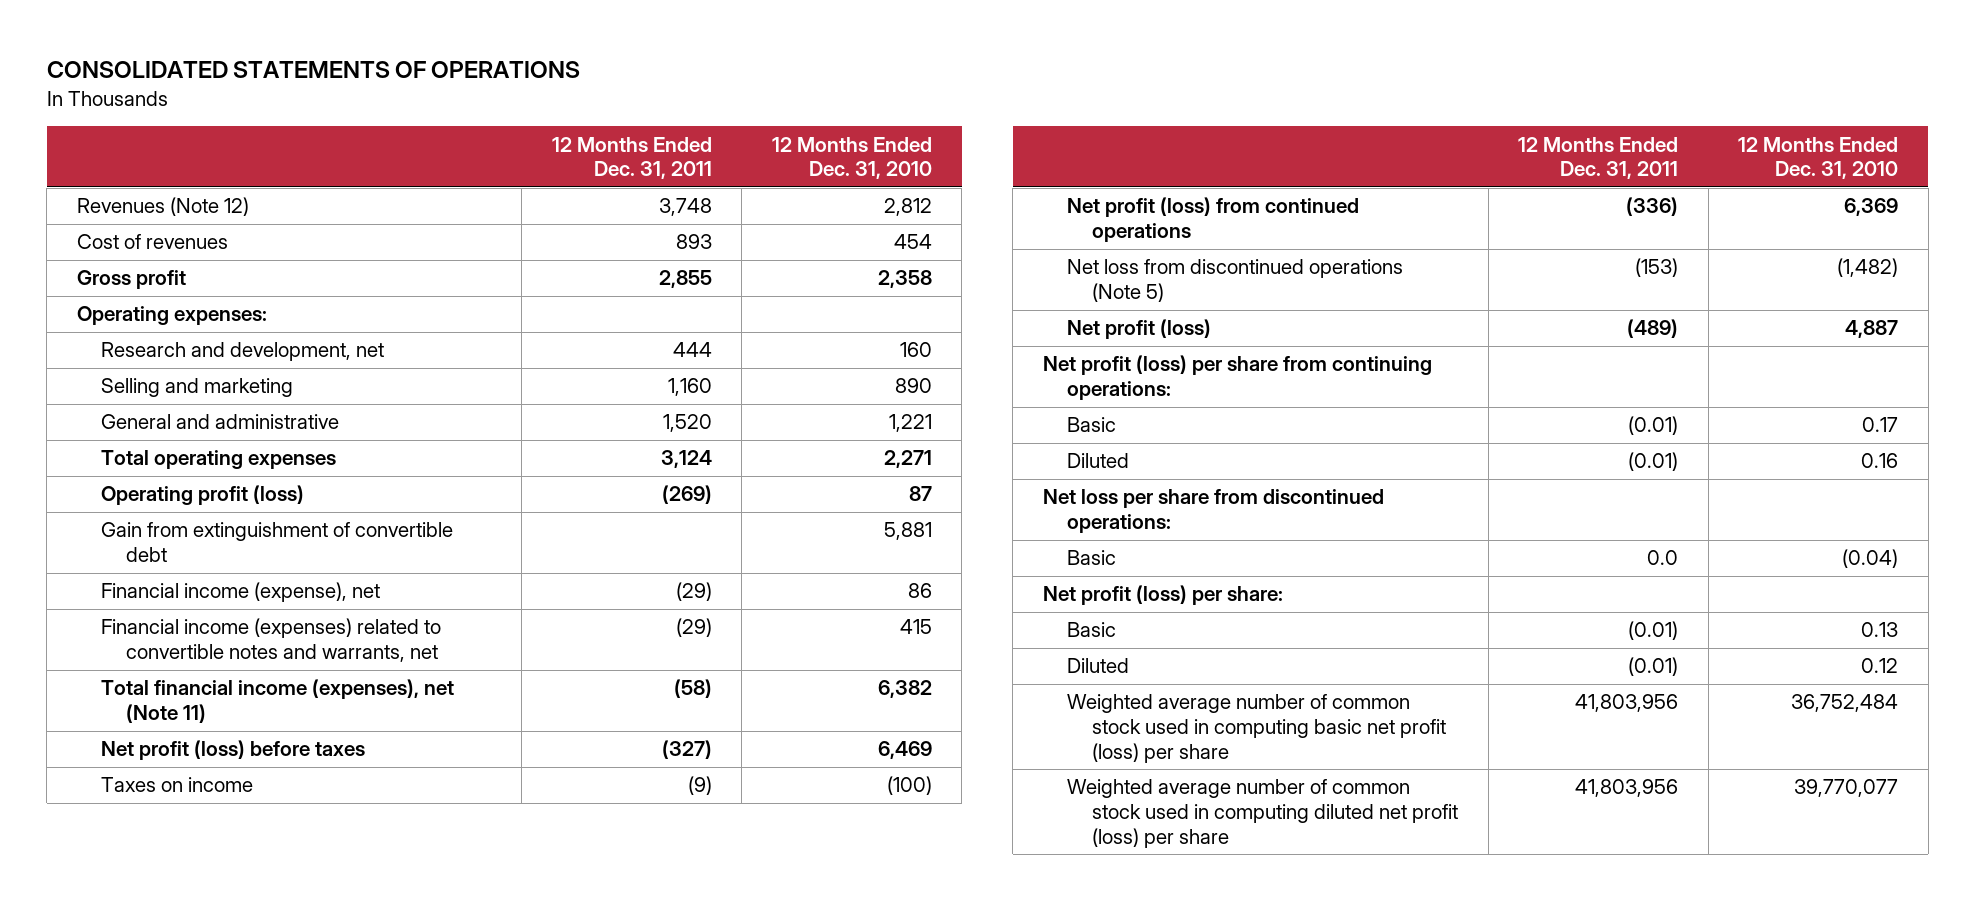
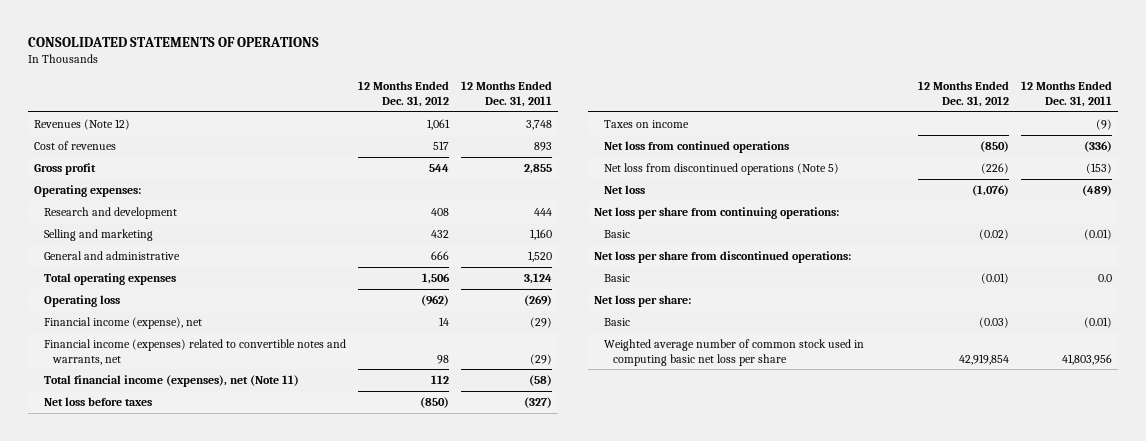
[771,136,932,180] 12 Months Ended Dec. 31, 2010 -> none
none -> [357,81,449,107] 12 Months Ended Dec. 31, 2012
[101,342,385,362] Research and development, net -> [43,206,177,219] Research and development
[101,522,454,563] Gain from extinguishment of convertible debt -> none
[101,485,305,506] Operating profit (loss) -> [43,294,120,307] Operating loss
[101,740,366,761] Net profit (loss) before taxes -> [43,396,152,406] Net loss before taxes
[1067,197,1360,243] Net profit (loss) from continued operations -> [603,140,789,153] Net loss from continued operations
[1067,319,1212,340] Net profit (loss) -> [603,184,645,194] Net loss
[1042,355,1432,401] Net profit (loss) per share from continuing operations: -> [594,206,840,219] Net loss per share from continuing operations:
[1067,453,1130,469] Diluted -> none
[1042,585,1283,606] Net profit (loss) per share: -> [594,294,692,307] Net loss per share:
[1067,658,1130,674] Diluted -> none
[1067,779,1459,848] Weighted average number of common stock used in computing diluted net profit (loss) per share -> none
[1067,694,1447,763] Weighted average number of common stock used in computing basic net profit (loss) per share -> [603,338,864,366] Weighted average number of common stock used in computing basic net loss per share

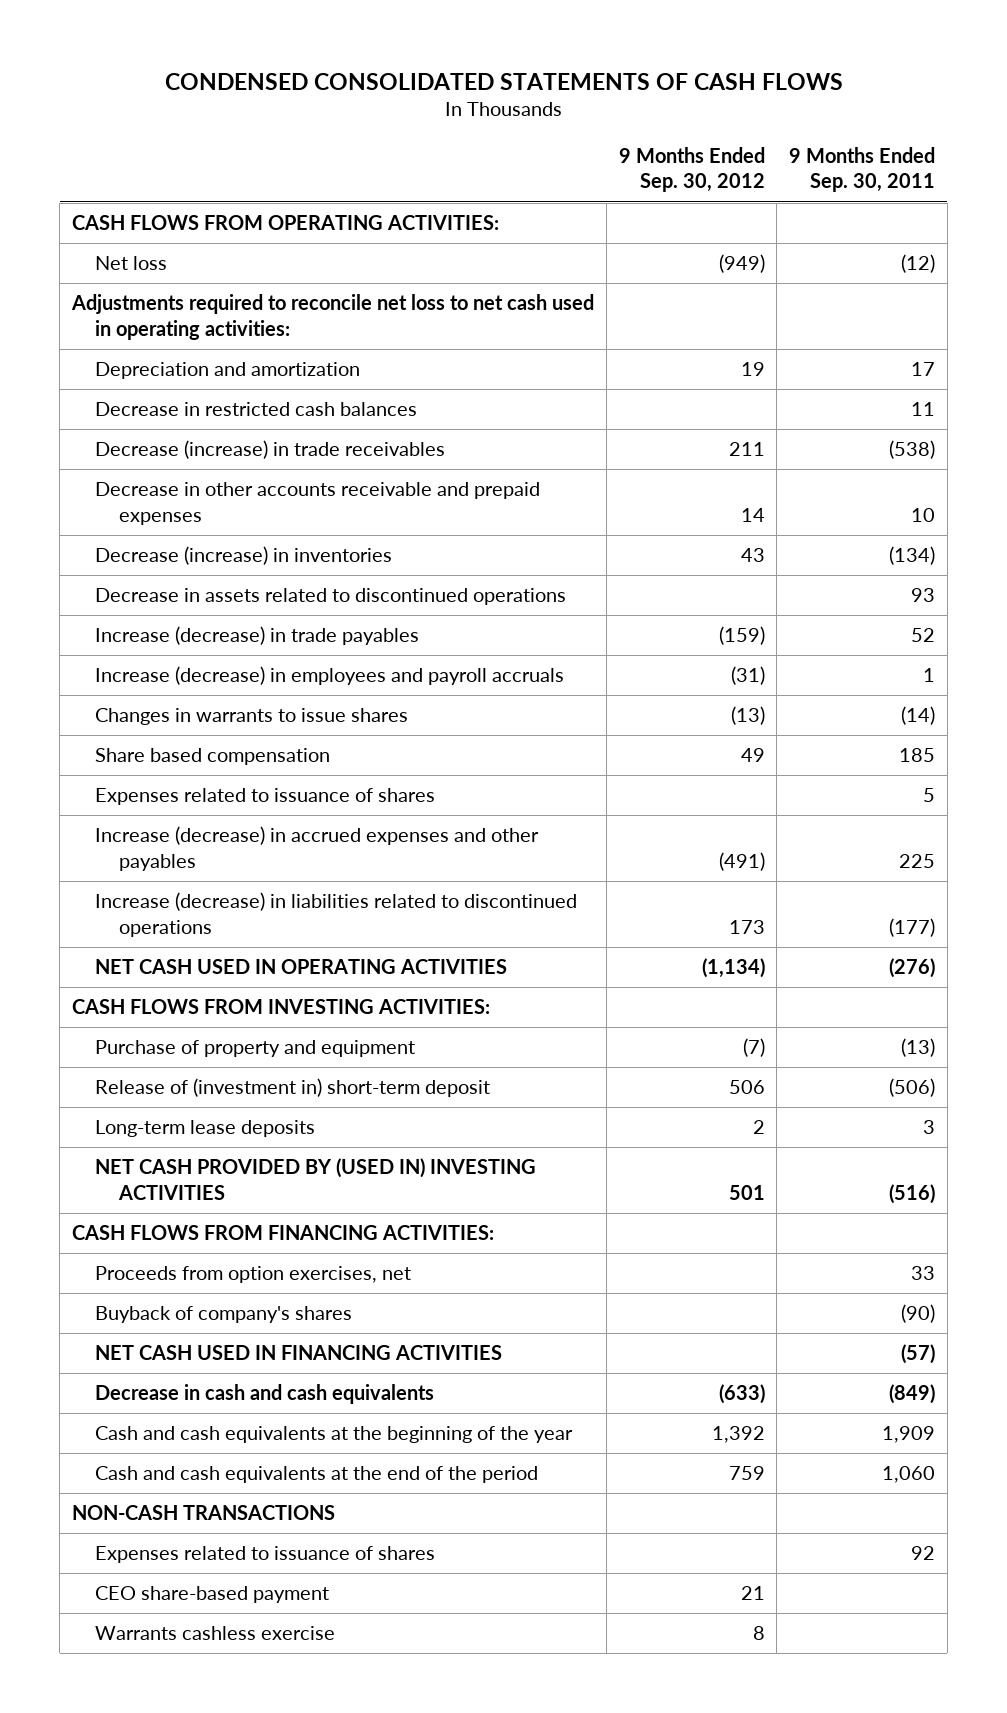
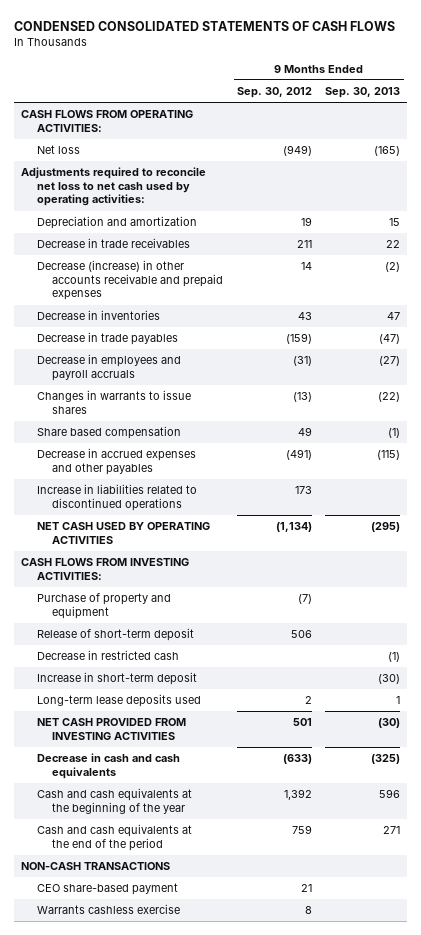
[788,147,935,193] 9 Months Ended Sep. 30, 2011 -> none
none -> [325,87,401,99] Sep. 30, 2013
[71,294,595,340] Adjustments required to reconcile net loss to net cash used in operating activities: -> [21,167,207,207] Adjustments required to reconcile net loss to net cash used by operating activities:
[95,402,418,417] Decrease in restricted cash balances -> none
[95,588,567,606] Decrease in assets related to discontinued operations -> none
[95,440,446,460] Decrease (increase) in trade receivables -> [36,238,190,249] Decrease in trade receivables
[95,482,541,525] Decrease in other accounts receivable and prepaid expenses -> [36,260,224,301] Decrease (increase) in other accounts receivable and prepaid expenses
[95,546,393,566] Decrease (increase) in inventories -> [36,310,160,321] Decrease in inventories
[95,626,420,646] Increase (decrease) in trade payables -> [36,332,178,346] Decrease in trade payables
[95,666,565,686] Increase (decrease) in employees and payroll accruals -> [36,354,181,381] Decrease in employees and payroll accruals
[95,788,436,806] Expenses related to issuance of shares -> none
[95,826,540,871] Increase (decrease) in accrued expenses and other payables -> [36,448,196,475] Decrease in accrued expenses and other payables
[95,892,578,937] Increase (decrease) in liabilities related to discontinued operations -> [36,484,197,511] Increase in liabilities related to discontinued operations
[95,959,508,975] NET CASH USED IN OPERATING ACTIVITIES -> [36,522,210,544] NET CASH USED BY OPERATING ACTIVITIES
[72,1225,495,1241] CASH FLOWS FROM FINANCING ACTIVITIES: -> none
[95,1266,412,1284] Proceeds from option exercises, net -> none
[95,1306,353,1324] Buyback of company's shares -> none
[95,1345,503,1361] NET CASH USED IN FINANCING ACTIVITIES -> none
[95,1078,491,1098] Release of (investment in) short-term deposit -> [36,628,194,642] Release of short-term deposit
none -> [36,650,179,661] Decrease in restricted cash
none -> [36,672,197,686] Increase in short-term deposit
[95,1120,316,1138] Long-term lease deposits -> [36,694,201,708] Long-term lease deposits used
[95,1158,537,1200] NET CASH PROVIDED BY (USED IN) INVESTING ACTIVITIES -> [36,718,186,740] NET CASH PROVIDED FROM INVESTING ACTIVITIES
[95,1546,436,1564] Expenses related to issuance of shares -> none

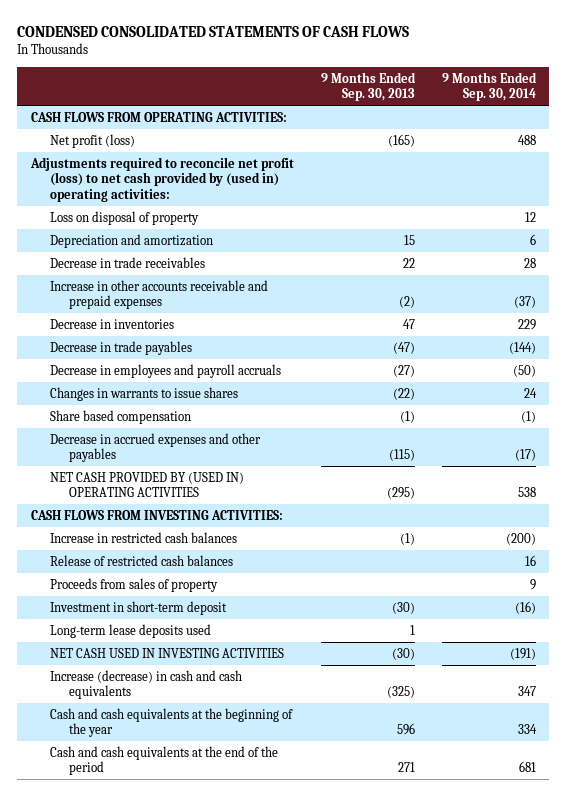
[236,87,312,99] Sep. 30, 2012 -> none
none -> [441,71,537,102] 9 Months Ended Sep. 30, 2014
[36,145,80,155] Net loss -> [50,133,136,148] Net profit (loss)
[21,167,207,207] Adjustments required to reconcile net loss to net cash used by operating activities: -> [29,156,294,202] Adjustments required to reconcile net profit (loss) to net cash provided by (used in) operating activities:
none -> [50,210,200,225] Loss on disposal of property
[36,260,224,301] Decrease (increase) in other accounts receivable and prepaid expenses -> [50,279,269,310] Increase in other accounts receivable and prepaid expenses
[36,484,197,511] Increase in liabilities related to discontinued operations -> none
[36,522,210,544] NET CASH USED BY OPERATING ACTIVITIES -> [50,471,245,498] NET CASH PROVIDED BY (USED IN) OPERATING ACTIVITIES
[36,593,171,619] Purchase of property and equipment -> none
[36,628,194,642] Release of short-term deposit -> none
[36,650,179,661] Decrease in restricted cash -> [50,531,238,543] Increase in restricted cash balances
none -> [50,554,234,566] Release of restricted cash balances
none -> [50,577,219,592] Proceeds from sales of property
[36,672,197,686] Increase in short-term deposit -> [50,600,228,615] Investment in short-term deposit
[36,718,186,740] NET CASH PROVIDED FROM INVESTING ACTIVITIES -> [50,647,285,658] NET CASH USED IN INVESTING ACTIVITIES
[36,753,180,779] Decrease in cash and cash equivalents -> [50,669,243,700] Increase (decrease) in cash and cash equivalents
[21,862,171,871] NON-CASH TRANSACTIONS -> none
[36,883,178,896] CEO share-based payment -> none
[36,904,180,915] Warrants cashless exercise -> none

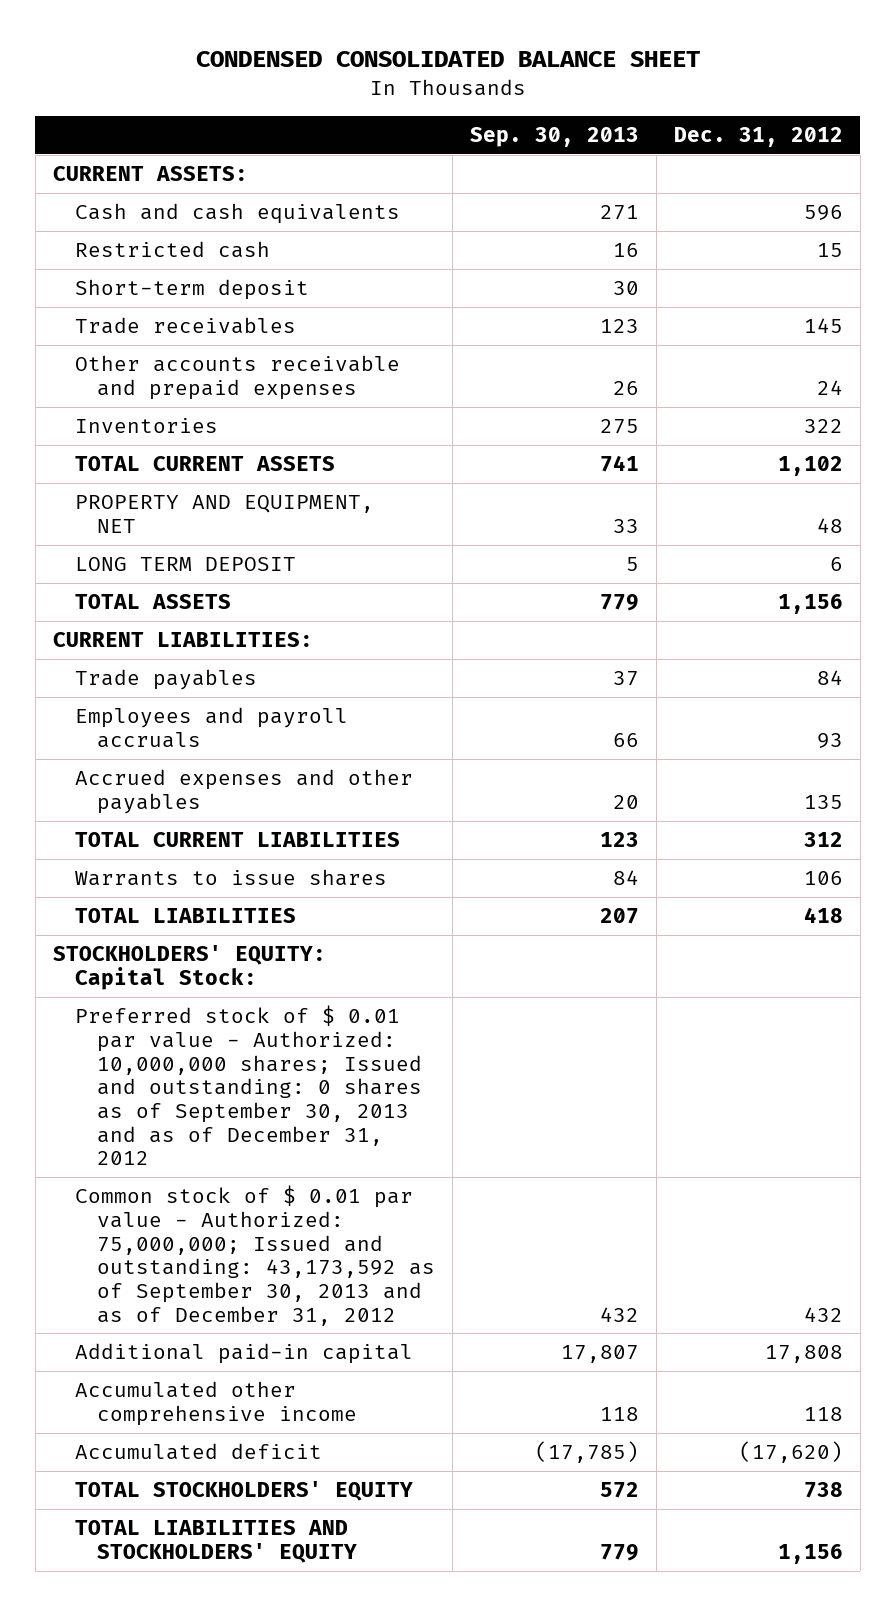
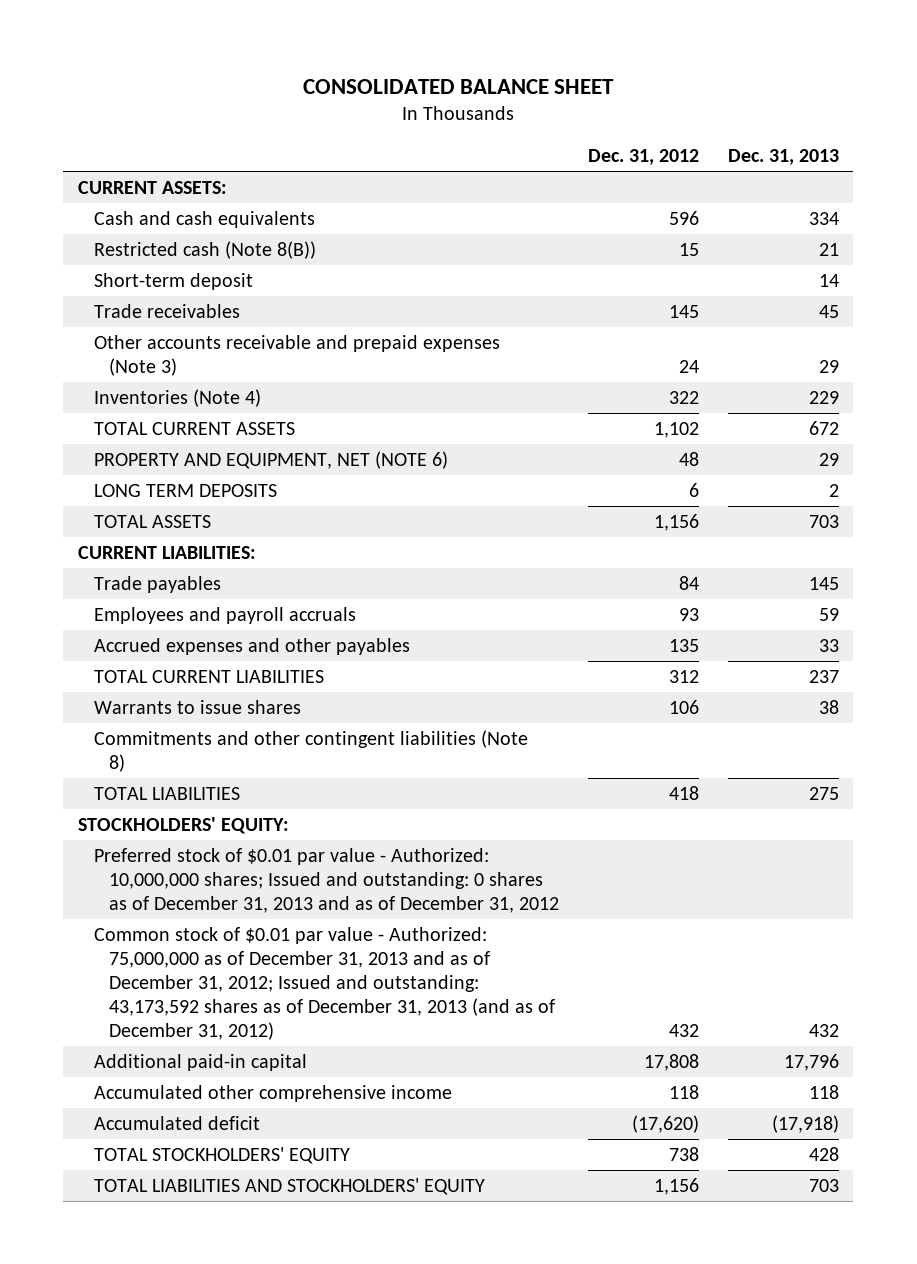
[195,51,701,68] CONDENSED CONSOLIDATED BALANCE SHEET -> [303,78,615,94] CONSOLIDATED BALANCE SHEET
[469,126,639,147] Sep. 30, 2013 -> none
none -> [728,148,840,165] Dec. 31, 2013
[74,241,270,259] Restricted cash -> [93,240,316,259] Restricted cash (Note 8(B))
[74,355,400,400] Other accounts receivable and prepaid expenses -> [93,334,500,376] Other accounts receivable and prepaid expenses (Note 3)
[74,418,218,434] Inventories -> [93,388,261,407] Inventories (Note 4)
[74,495,374,533] PROPERTY AND EQUIPMENT, NET -> [93,450,448,469] PROPERTY AND EQUIPMENT, NET (NOTE 6)
[74,557,296,572] LONG TERM DEPOSIT -> [93,483,277,497] LONG TERM DEPOSITS
none -> [93,729,528,772] Commitments and other contingent liabilities (Note 8)
[53,945,327,990] STOCKHOLDERS' EQUITY: Capital Stock: -> [77,816,289,834] STOCKHOLDERS' EQUITY:
[74,1005,422,1166] Preferred stock of $ 0.01 par value - Authorized: 10,000,000 shares; Issued and outstanding: 0 shares as of September 30, 2013 and as of December 31, 2012 -> [93,847,560,913] Preferred stock of $0.01 par value - Authorized: 10,000,000 shares; Issued and outstanding: 0 shares as of December 31, 2013 and as of December 31, 2012
[74,1185,435,1326] Common stock of $ 0.01 par value - Authorized: 75,000,000; Issued and outstanding: 43,173,592 as of September 30, 2013 and as of December 31, 2012 -> [93,926,556,1040] Common stock of $0.01 par value - Authorized: 75,000,000 as of December 31, 2013 and as of December 31, 2012; Issued and outstanding: 43,173,592 shares as of December 31, 2013 (and as of December 31, 2012)

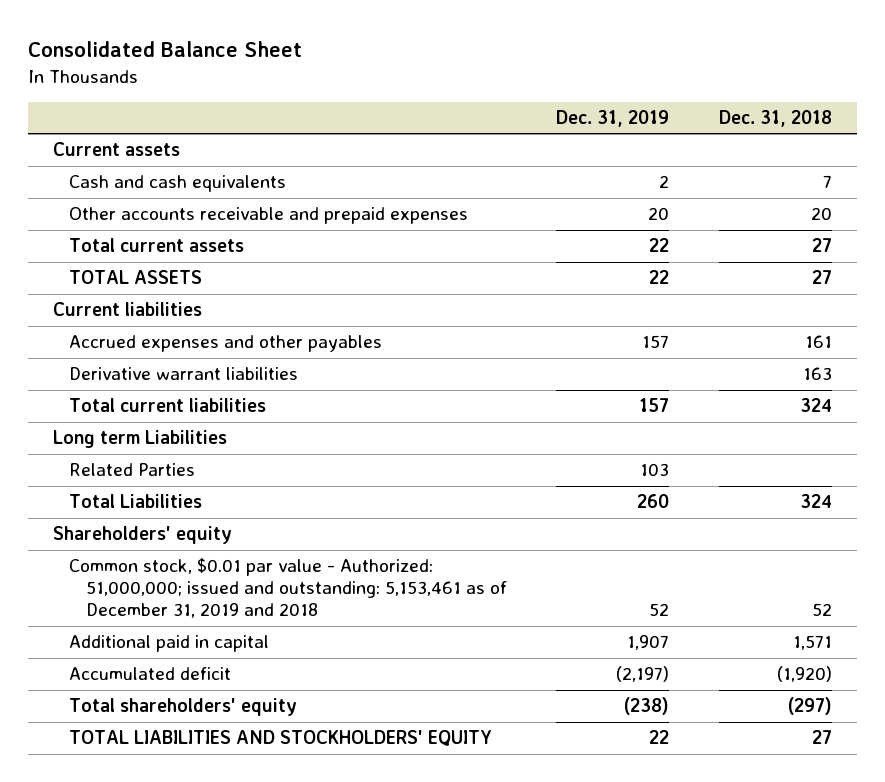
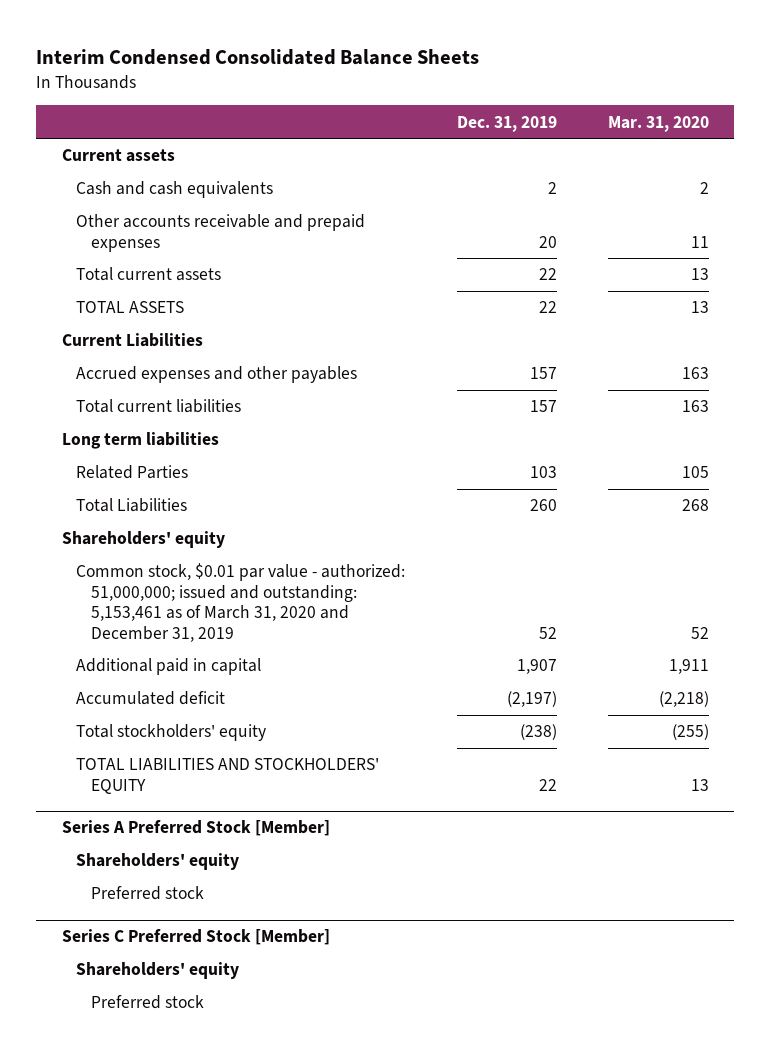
[28,41,303,58] Consolidated Balance Sheet -> [36,48,480,65] Interim Condensed Consolidated Balance Sheets
[718,109,832,127] Dec. 31, 2018 -> none
none -> [607,115,709,132] Mar. 31, 2020
[52,302,202,317] Current liabilities -> [61,333,203,348] Current Liabilities
[69,367,299,381] Derivative warrant liabilities -> none
[52,430,227,449] Long term Liabilities -> [61,432,219,450] Long term liabilities
[69,558,508,619] Common stock, $0.01 par value - Authorized: 51,000,000; issued and outstanding: 5,153,461 as of December 31, 2019 and 2018 -> [76,563,406,642] Common stock, $0.01 par value - authorized: 51,000,000; issued and outstanding: 5,153,461 as of March 31, 2020 and December 31, 2019
[69,698,298,717] Total shareholders' equity -> [76,724,267,742] Total stockholders' equity
none -> [61,820,330,837] Series A Preferred Stock [Member]
none -> [76,853,240,871] Shareholders' equity
none -> [90,886,204,901] Preferred stock
none -> [61,929,330,946] Series C Preferred Stock [Member]
none -> [76,962,240,980] Shareholders' equity
none -> [90,995,204,1010] Preferred stock

